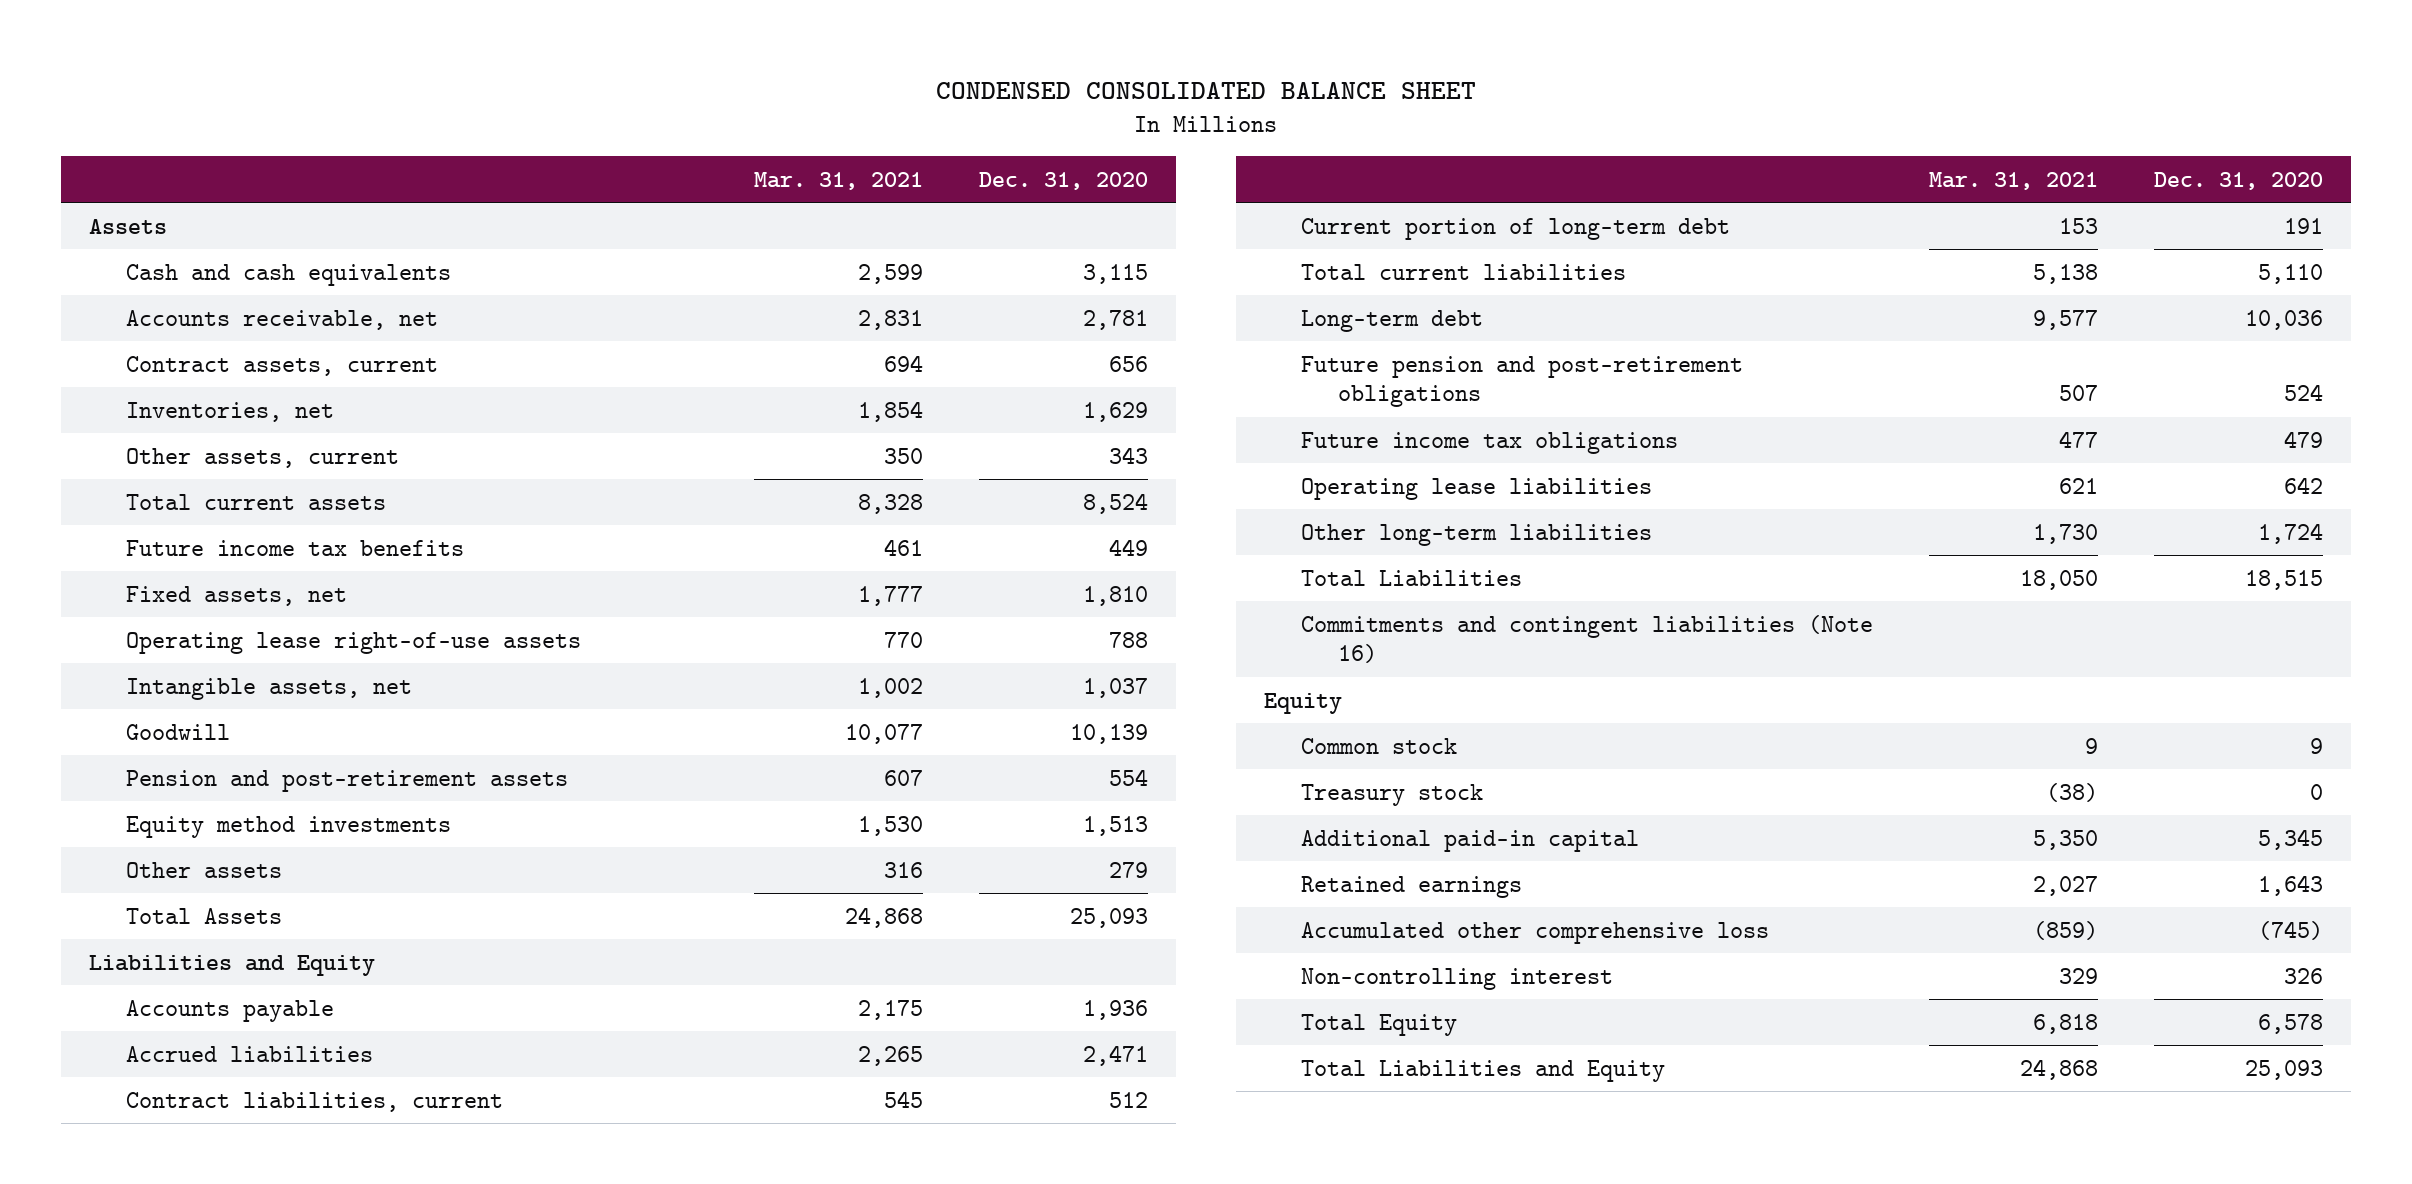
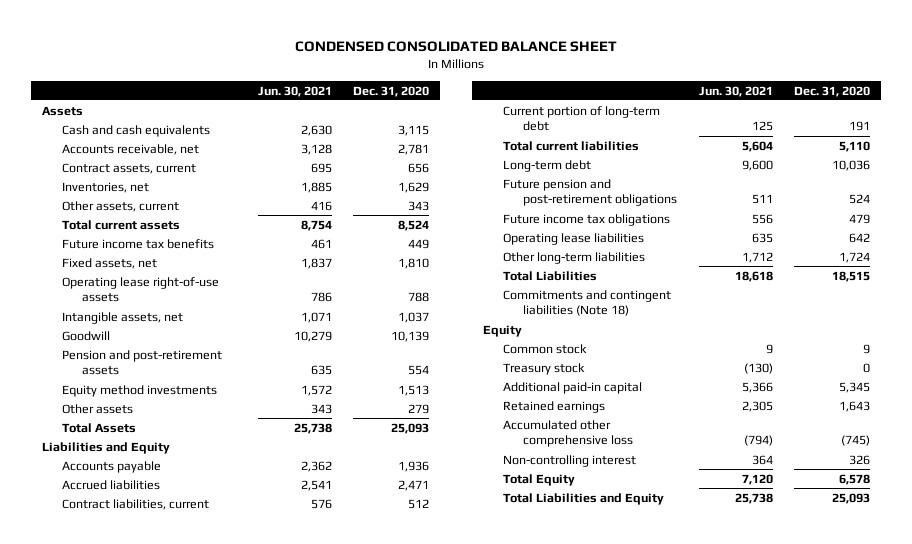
[754,171,924,190] Mar. 31, 2021 -> none
none -> [257,85,332,97] Jun. 30, 2021
[1301,614,1874,664] Commitments and contingent liabilities (Note 16) -> [502,289,671,317] Commitments and contingent liabilities (Note 18)

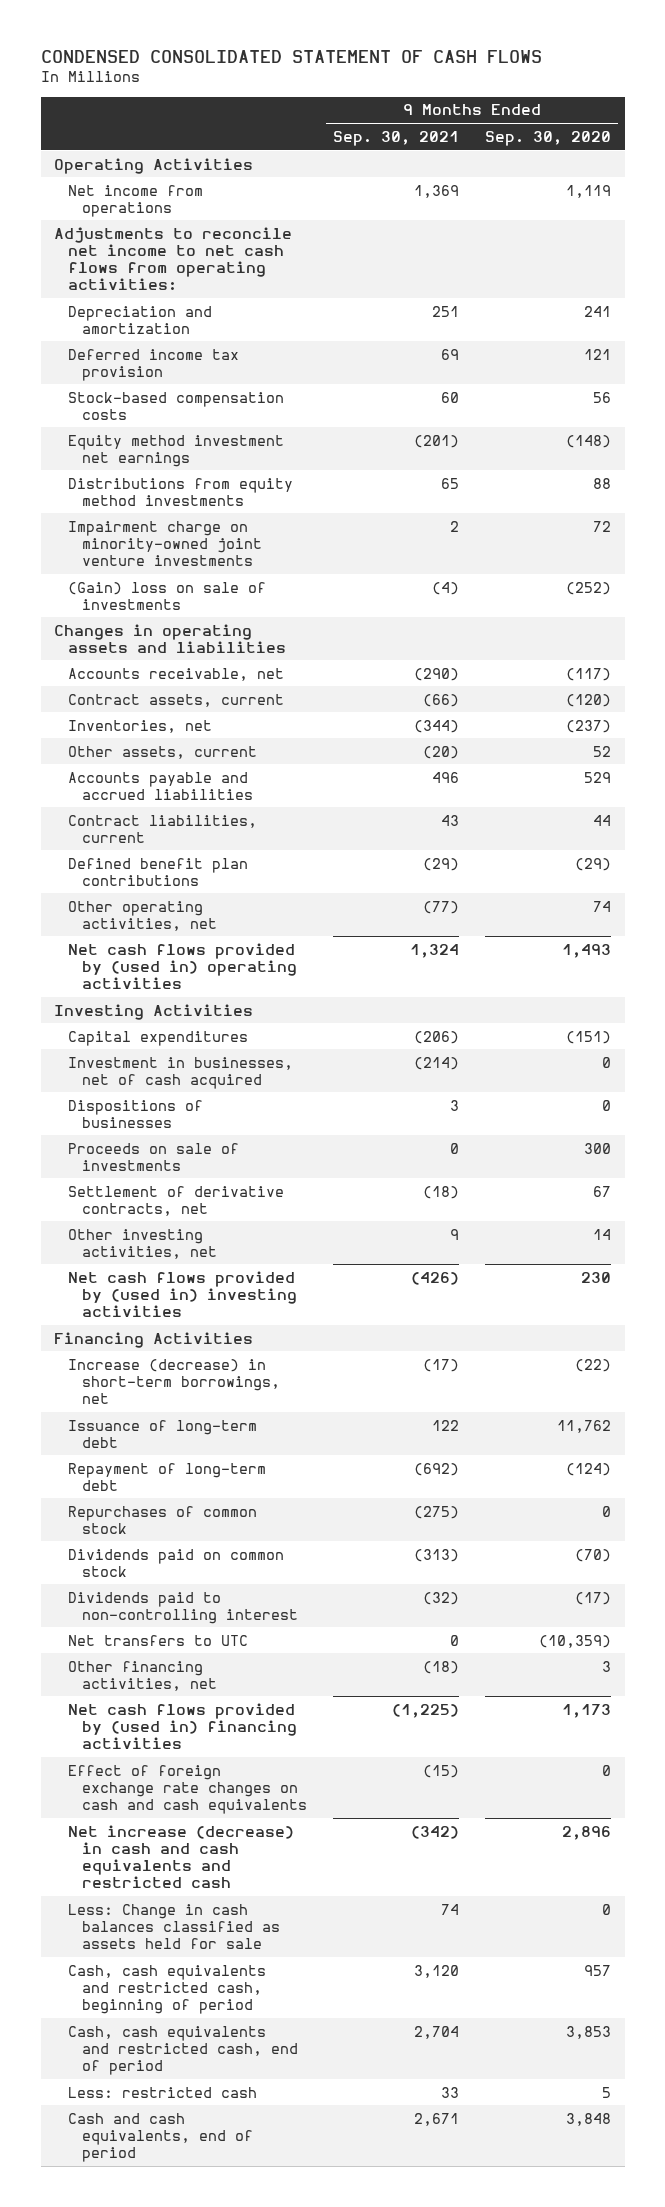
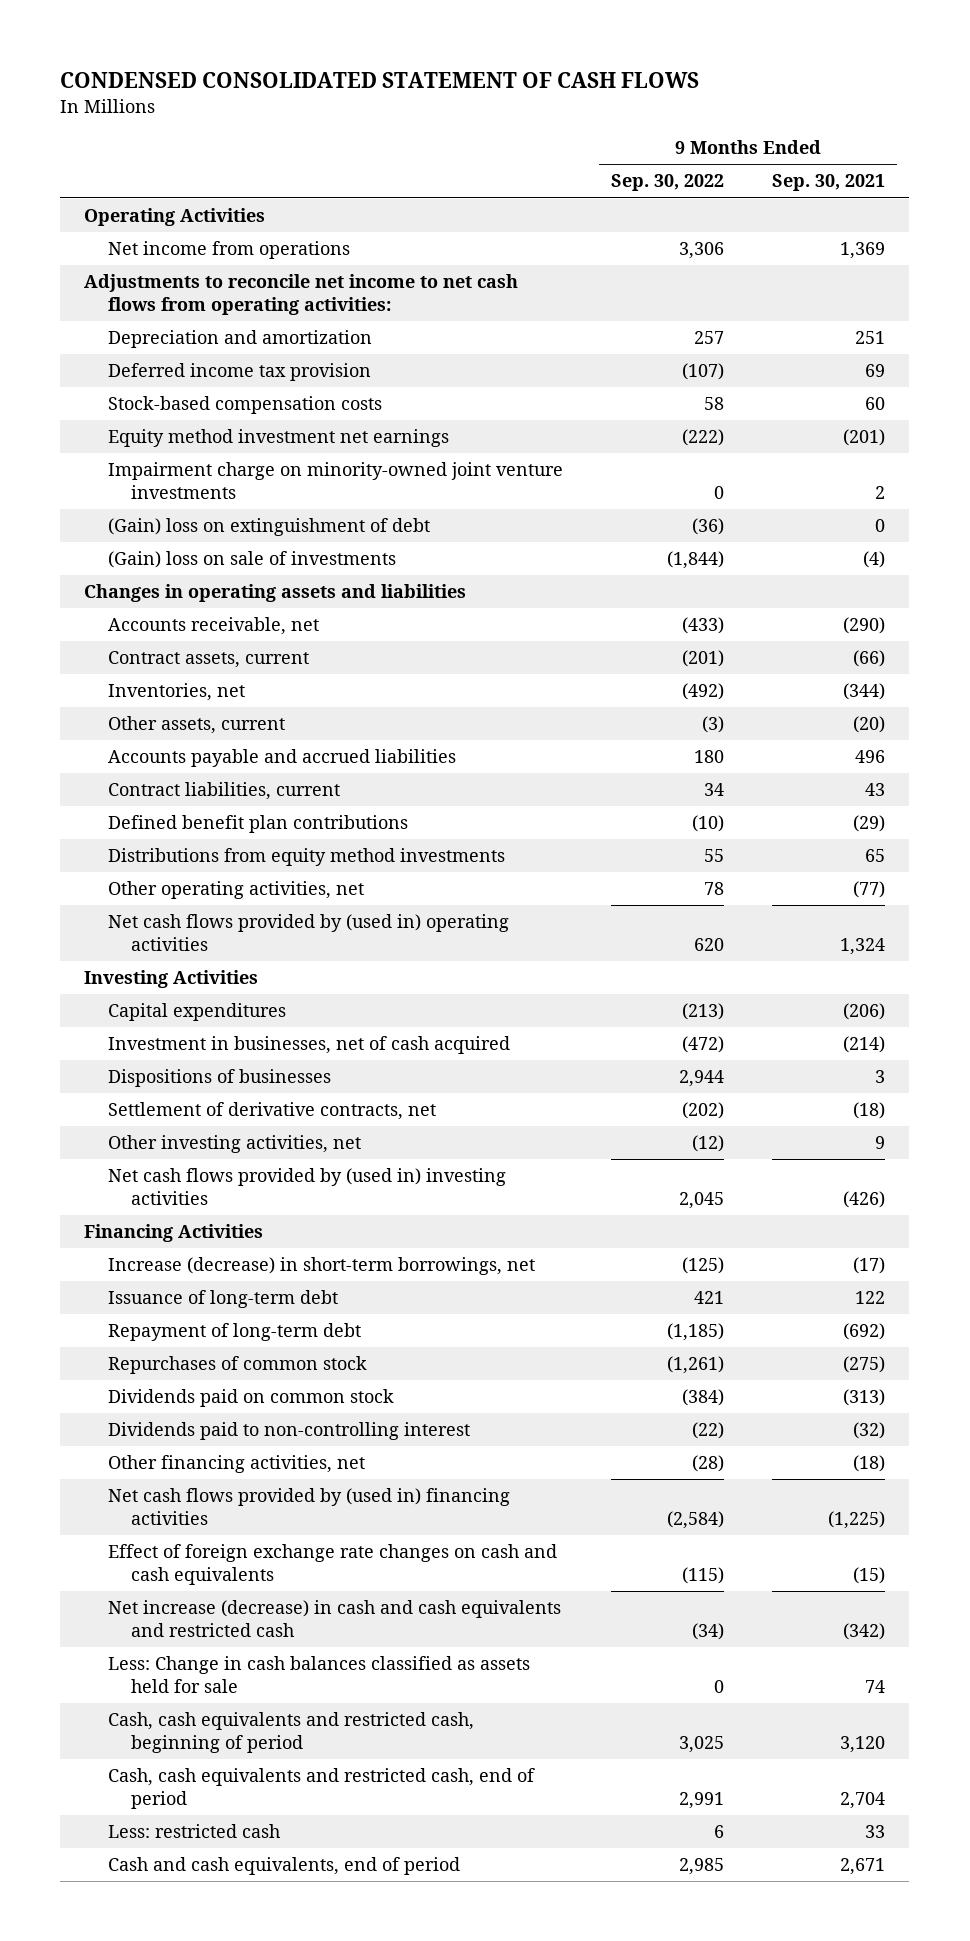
[485,130,612,146] Sep. 30, 2020 -> none
none -> [611,174,725,192] Sep. 30, 2022
none -> [107,518,430,537] (Gain) loss on extinguishment of debt
[67,477,293,506] Distributions from equity method investments -> [107,848,505,867] Distributions from equity method investments
[67,1142,239,1171] Proceeds on sale of investments -> none
[67,1634,248,1646] Net transfers to UTC -> none

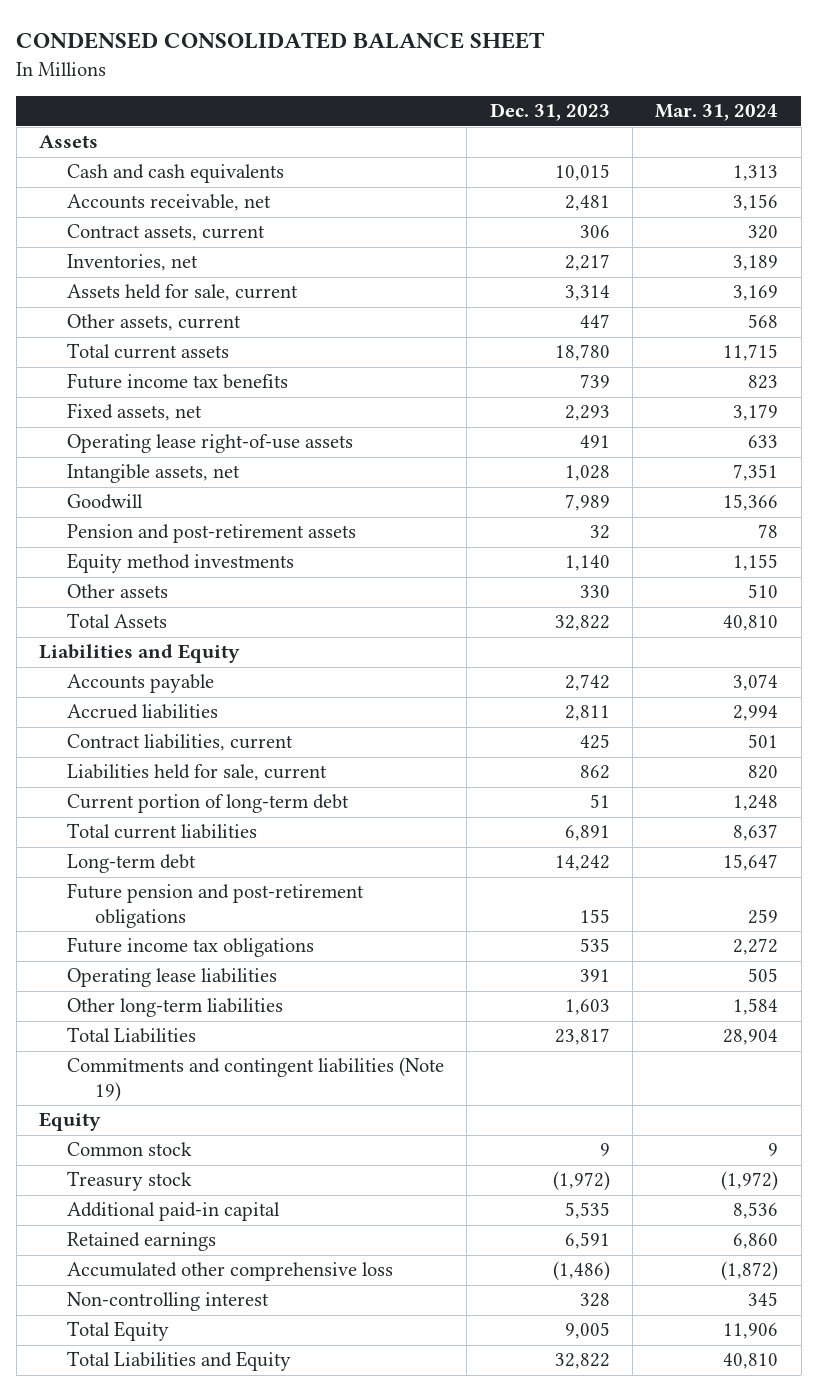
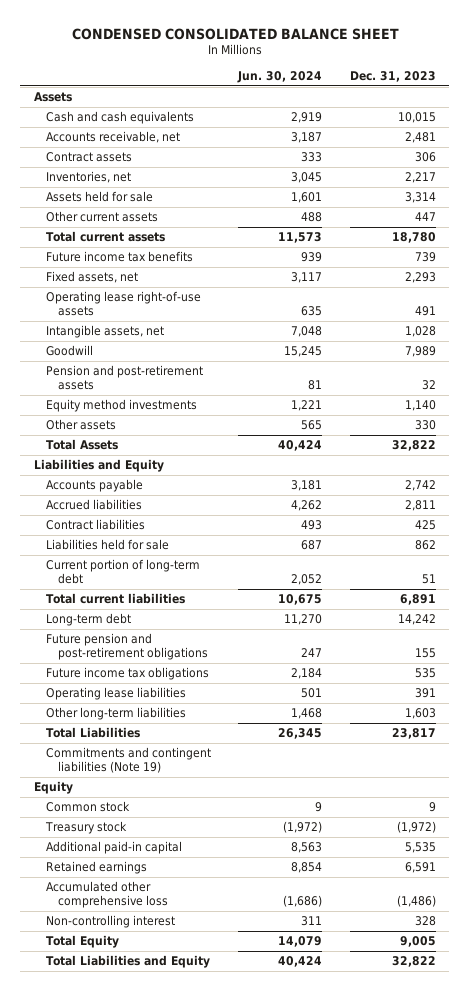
[655,104,779,122] Mar. 31, 2024 -> none
none -> [237,71,323,84] Jun. 30, 2024
[66,224,265,242] Contract assets, current -> [46,152,133,163] Contract assets
[66,284,298,302] Assets held for sale, current -> [46,191,154,203] Assets held for sale
[66,314,241,332] Other assets, current -> [46,211,159,223] Other current assets
[66,734,293,752] Contract liabilities, current -> [46,519,146,531] Contract liabilities
[66,764,327,782] Liabilities held for sale, current -> [46,539,170,551] Liabilities held for sale

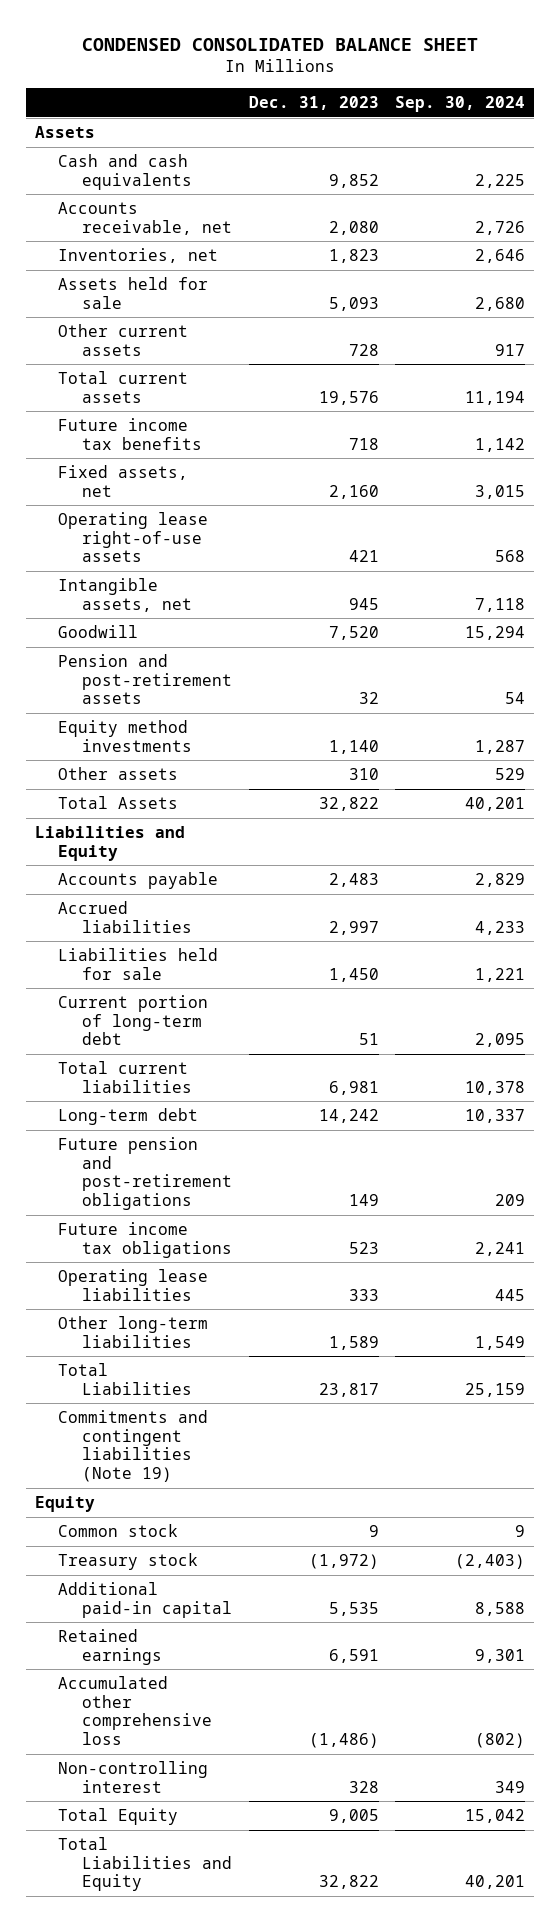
[237,71,323,84] Jun. 30, 2024 -> none
none -> [395,96,526,113] Sep. 30, 2024
[46,152,133,163] Contract assets -> none
[397,112,436,124] 10,015 -> [328,173,379,188] 9,852
[404,132,436,144] 2,481 -> [328,220,379,235] 2,080
[404,172,436,184] 2,217 -> [328,249,379,264] 1,823
[404,192,436,204] 3,314 -> [328,296,379,311] 5,093
[414,212,436,222] 447 -> [348,343,379,356] 728
[391,232,436,244] 18,780 -> [318,390,379,405] 19,576
[414,252,436,263] 739 -> [348,437,379,450] 718
[404,272,436,284] 2,293 -> [328,484,379,499] 2,160
[414,306,436,317] 491 -> [348,550,379,563] 421
[404,326,436,338] 1,028 -> [348,597,379,610] 945
[404,346,436,358] 7,989 -> [328,626,379,641] 7,520
[414,420,436,431] 330 -> [348,768,379,781] 310
[46,519,146,531] Contract liabilities -> none
[404,480,436,492] 2,742 -> [328,873,379,888] 2,483
[404,500,436,512] 2,811 -> [328,920,379,935] 2,997
[414,540,436,551] 862 -> [328,967,379,982] 1,450
[399,594,436,606] 6,891 -> [328,1080,379,1095] 6,981
[414,648,436,659] 155 -> [348,1194,379,1207] 149
[414,668,436,679] 535 -> [348,1241,379,1254] 523
[414,688,436,699] 391 -> [348,1288,379,1301] 333
[404,708,436,720] 1,603 -> [328,1335,379,1350] 1,589

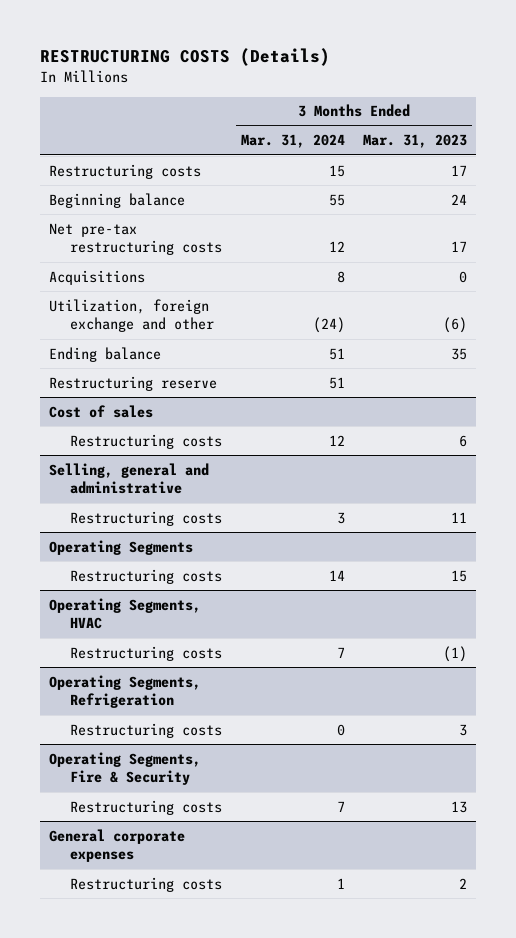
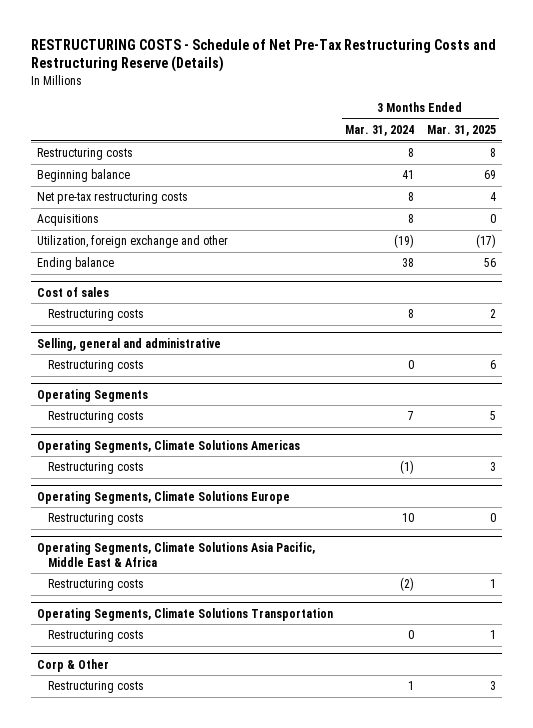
[39,48,330,67] RESTRUCTURING COSTS (Details) -> [30,38,496,73] RESTRUCTURING COSTS - Schedule of Net Pre-Tax Restructuring Costs and Restructuring Reserve (Details)
[363,134,468,149] Mar. 31, 2023 -> none
none -> [426,125,496,137] Mar. 31, 2025
[328,164,345,177] 15 -> [408,148,415,158] 8
[328,193,345,206] 55 -> [402,170,415,180] 41
[328,241,345,253] 12 -> [408,192,415,202] 8
[48,375,217,391] Restructuring reserve -> none
[312,317,345,334] (24) -> [394,234,415,249] (19)
[328,347,345,360] 51 -> [402,258,415,268] 38
[328,434,345,446] 12 -> [408,309,415,319] 8
[336,511,345,524] 3 -> [408,360,415,370] 0
[70,568,223,584] Restructuring costs -> none
[48,597,201,630] Operating Segments, HVAC -> none
[48,674,201,709] Operating Segments, Refrigeration -> none
none -> [37,439,301,453] Operating Segments, Climate Solutions Americas
none -> [47,462,144,475] Restructuring costs
none -> [37,490,291,504] Operating Segments, Climate Solutions Europe
none -> [47,513,144,526] Restructuring costs
none -> [37,541,316,567] Operating Segments, Climate Solutions Asia Pacific, Middle East & Africa
none -> [47,579,144,592] Restructuring costs
none -> [37,607,334,621] Operating Segments, Climate Solutions Transportation
[48,751,201,786] Operating Segments, Fire & Security -> none
[70,799,223,815] Restructuring costs -> none
[48,828,185,863] General corporate expenses -> [37,658,110,672] Corp & Other

